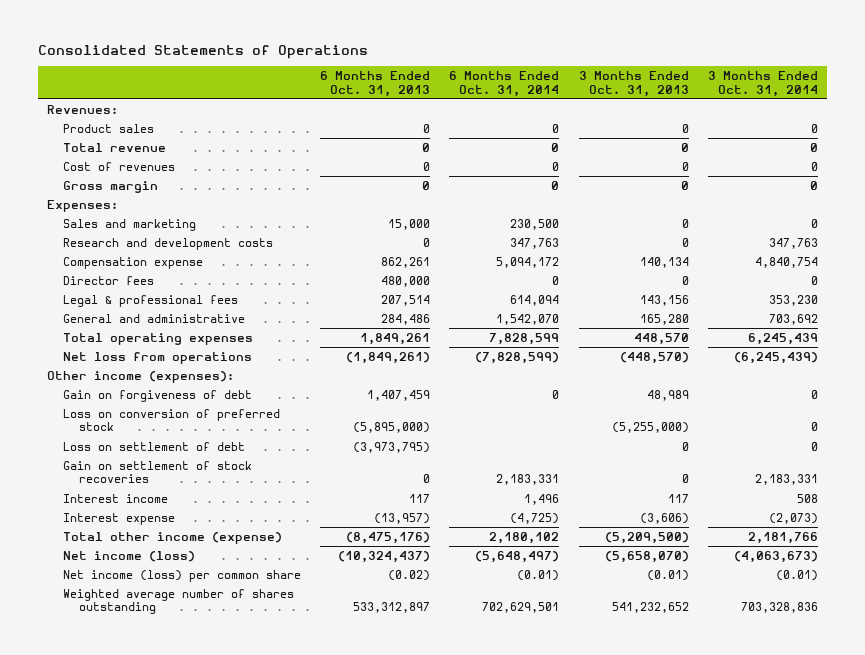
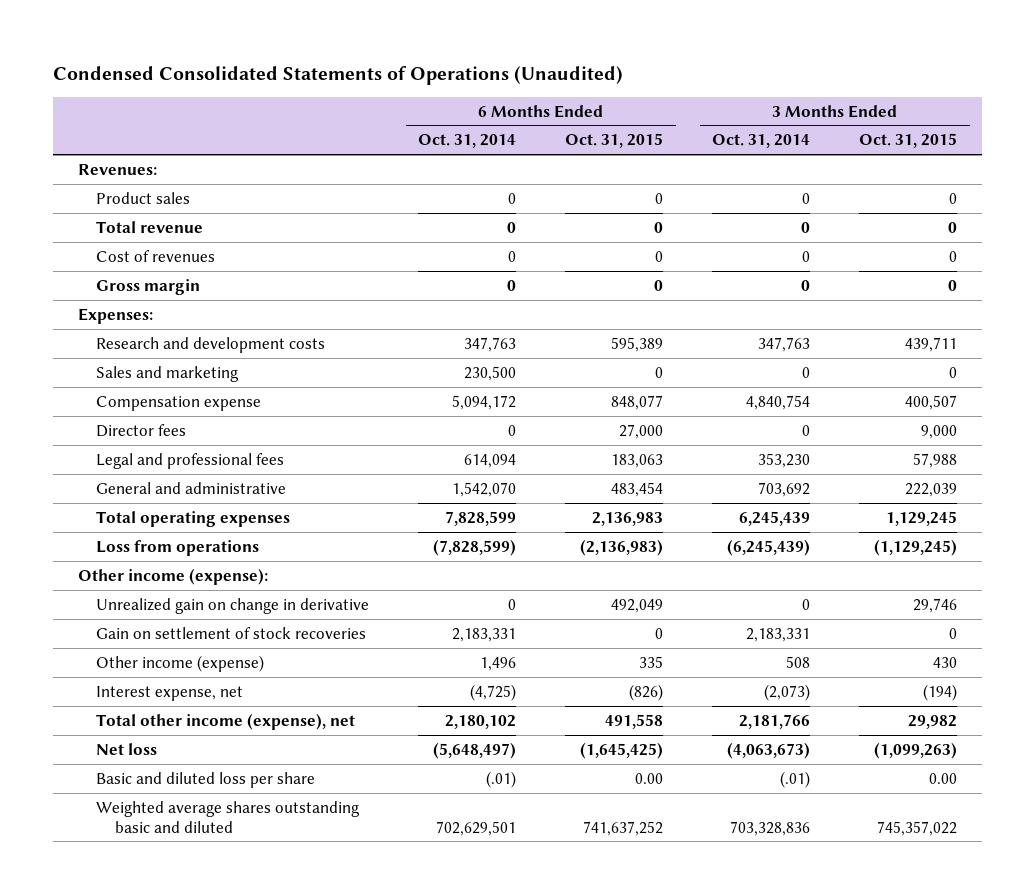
[37,45,368,60] Consolidated Statements of Operations -> [53,65,624,85] Condensed Consolidated Statements of Operations (Unaudited)
[320,71,431,97] 6 Months Ended Oct. 31, 2013 -> none
[578,71,689,97] 3 Months Ended Oct. 31, 2013 -> none
none -> [565,133,664,149] Oct. 31, 2015
none -> [859,133,958,149] Oct. 31, 2015
[62,219,196,232] Sales and marketing -> [96,365,240,382] Sales and marketing
[62,295,238,308] Legal & professional fees -> [96,452,285,469] Legal and professional fees
[62,390,252,403] Gain on forgiveness of debt -> none
[62,409,280,432] Loss on conversion of preferred stock -> none
[62,442,245,452] Loss on settlement of debt -> none
[62,352,252,365] Net loss from operations -> [96,539,260,556] Loss from operations
[47,371,235,384] Other income (expenses): -> [77,567,268,585] Other income (expense):
none -> [96,597,370,614] Unrealized gain on change in derivative
[62,570,301,583] Net income (loss) per common share -> none
[62,494,168,504] Interest income -> [96,654,265,672] Other income (expense)
[62,513,175,526] Interest expense -> [96,685,244,701] Interest expense, net
[62,532,282,545] Total other income (expense) -> [96,712,356,730] Total other income (expense), net
[62,551,195,563] Net income (loss) -> [96,742,158,755] Net loss
none -> [96,771,316,788] Basic and diluted loss per share
[62,589,294,615] Weighted average number of shares outstanding -> [96,800,361,833] Weighted average shares outstanding basic and diluted

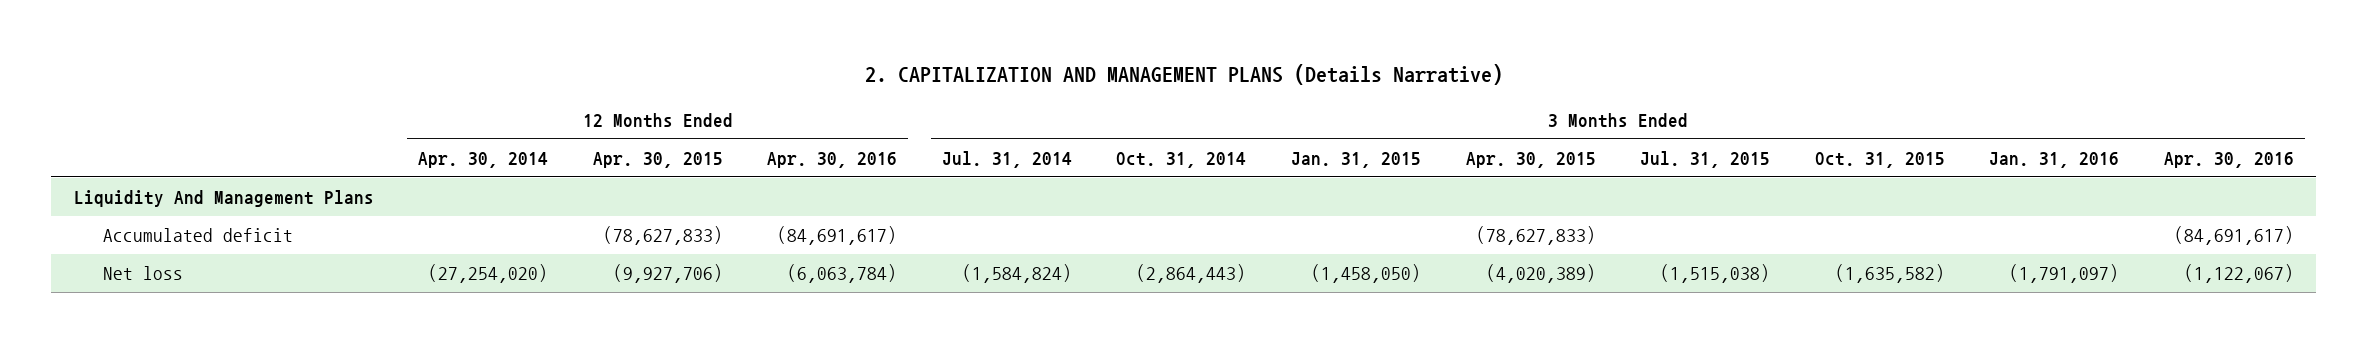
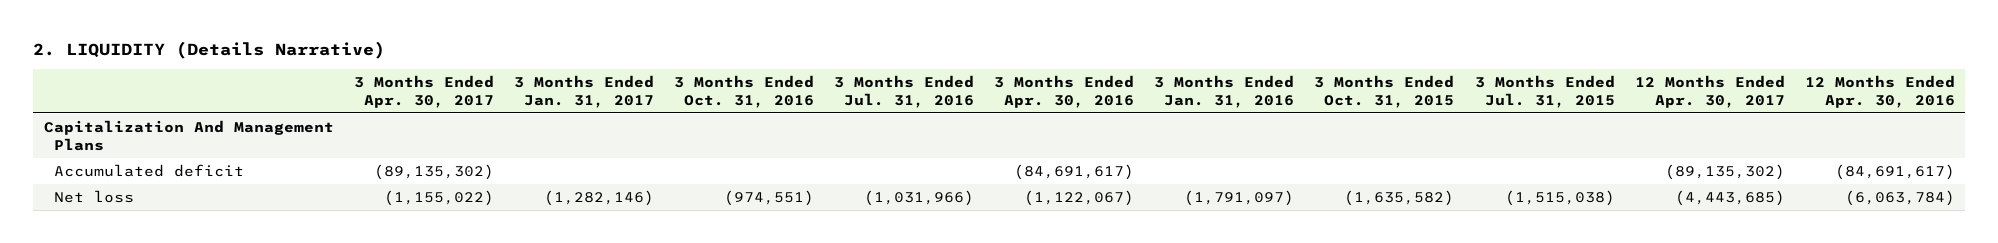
[864,64,1503,86] 2. CAPITALIZATION AND MANAGEMENT PLANS (Details Narrative) -> [33,41,386,60] 2. LIQUIDITY (Details Narrative)
[418,151,549,168] Apr. 30, 2014 -> none
[592,151,723,168] Apr. 30, 2015 -> none
[941,150,1072,168] Jul. 31, 2014 -> none
[1116,151,1247,168] Oct. 31, 2014 -> none
[1290,151,1421,168] Jan. 31, 2015 -> none
[1465,151,1596,168] Apr. 30, 2015 -> none
none -> [353,74,494,108] 3 Months Ended Apr. 30, 2017
none -> [513,74,654,108] 3 Months Ended Jan. 31, 2017
none -> [673,74,814,108] 3 Months Ended Oct. 31, 2016
none -> [834,74,975,108] 3 Months Ended Jul. 31, 2016
none -> [1634,74,1785,108] 12 Months Ended Apr. 30, 2017
[73,190,374,208] Liquidity And Management Plans -> [43,119,334,151] Capitalization And Management Plans

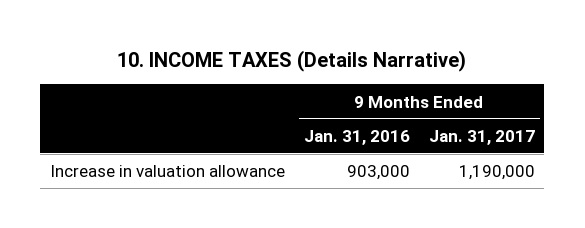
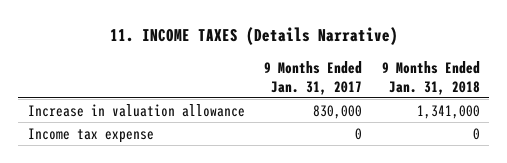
[117,50,467,73] 10. INCOME TAXES (Details Narrative) -> [109,27,398,46] 11. INCOME TAXES (Details Narrative)
[303,129,410,145] Jan. 31, 2016 -> none
none -> [381,61,480,95] 9 Months Ended Jan. 31, 2018
[458,165,535,181] 1,190,000 -> [313,104,363,119] 830,000
none -> [27,127,154,143] Income tax expense

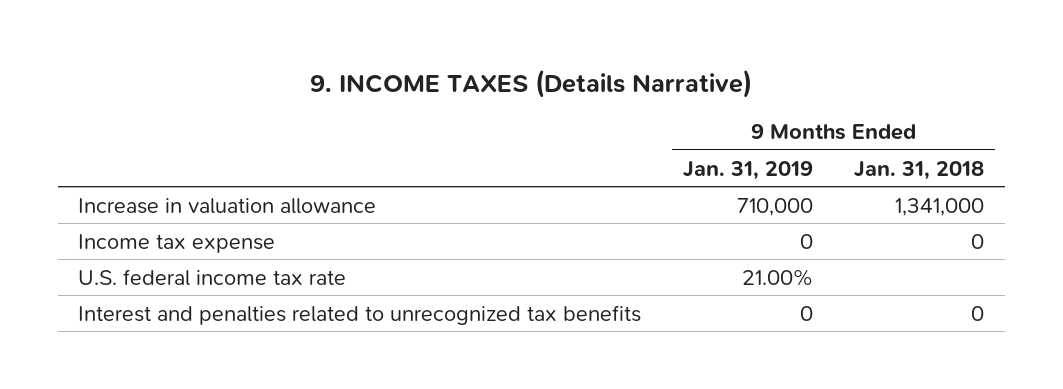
[109,27,398,46] 11. INCOME TAXES (Details Narrative) -> [310,68,753,98] 9. INCOME TAXES (Details Narrative)
[264,61,363,95] 9 Months Ended Jan. 31, 2017 -> none
none -> [682,160,813,180] Jan. 31, 2019
none -> [78,268,347,286] U.S. federal income tax rate
none -> [78,304,642,325] Interest and penalties related to unrecognized tax benefits

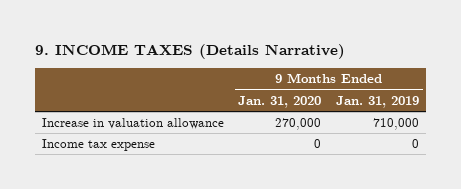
[854,160,985,180] Jan. 31, 2018 -> none
none -> [238,95,322,108] Jan. 31, 2020
[78,268,347,286] U.S. federal income tax rate -> none
[78,304,642,325] Interest and penalties related to unrecognized tax benefits -> none

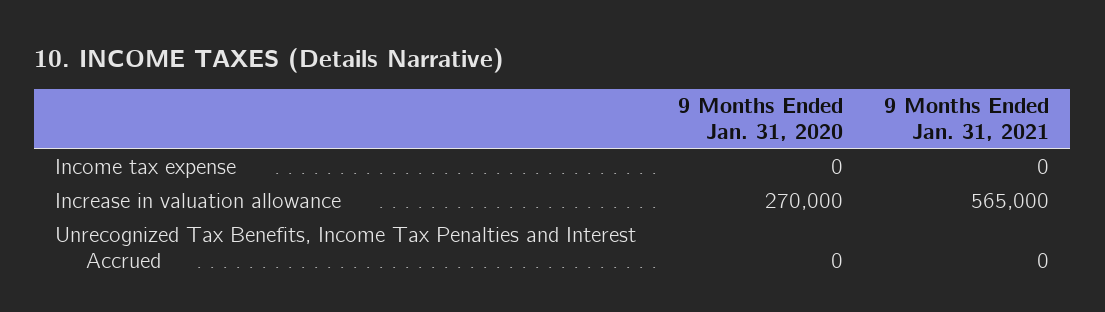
[34,43,345,59] 9. INCOME TAXES (Details Narrative) -> [34,48,505,74] 10. INCOME TAXES (Details Narrative)
[336,95,420,108] Jan. 31, 2019 -> none
none -> [884,98,1050,142] 9 Months Ended Jan. 31, 2021
[41,118,224,130] Increase in valuation allowance -> [55,193,342,209] Increase in valuation allowance
none -> [55,227,637,269] Unrecognized Tax Benefits, Income Tax Penalties and Interest Accrued

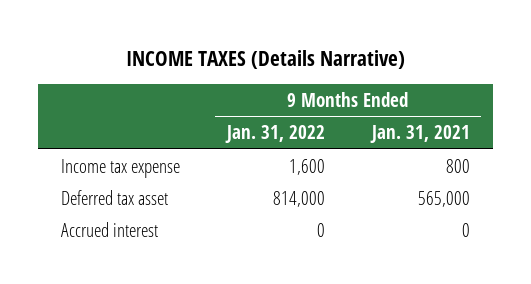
[34,48,505,74] 10. INCOME TAXES (Details Narrative) -> [126,50,406,70] INCOME TAXES (Details Narrative)
[677,98,843,142] 9 Months Ended Jan. 31, 2020 -> none
none -> [224,124,325,143] Jan. 31, 2022
[1037,159,1050,175] 0 -> [445,158,470,173] 800
[55,193,342,209] Increase in valuation allowance -> [61,189,169,205] Deferred tax asset
[55,227,637,269] Unrecognized Tax Benefits, Income Tax Penalties and Interest Accrued -> [61,221,159,237] Accrued interest

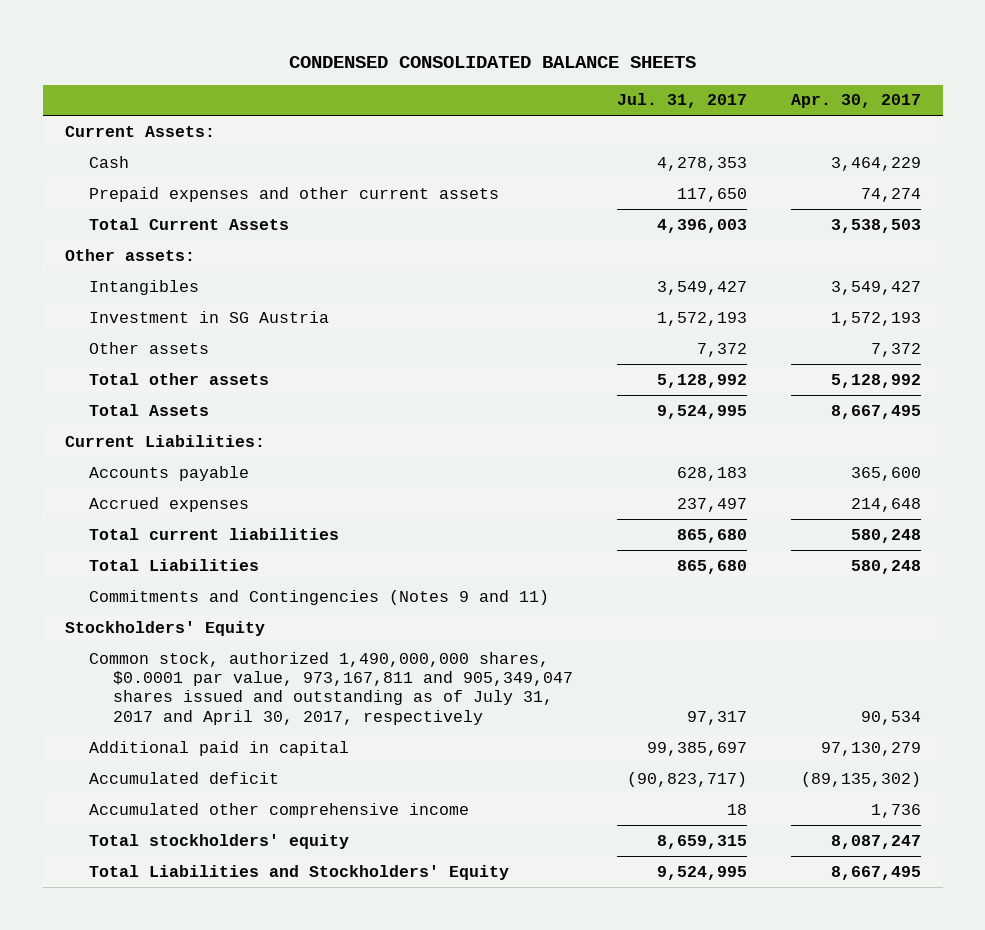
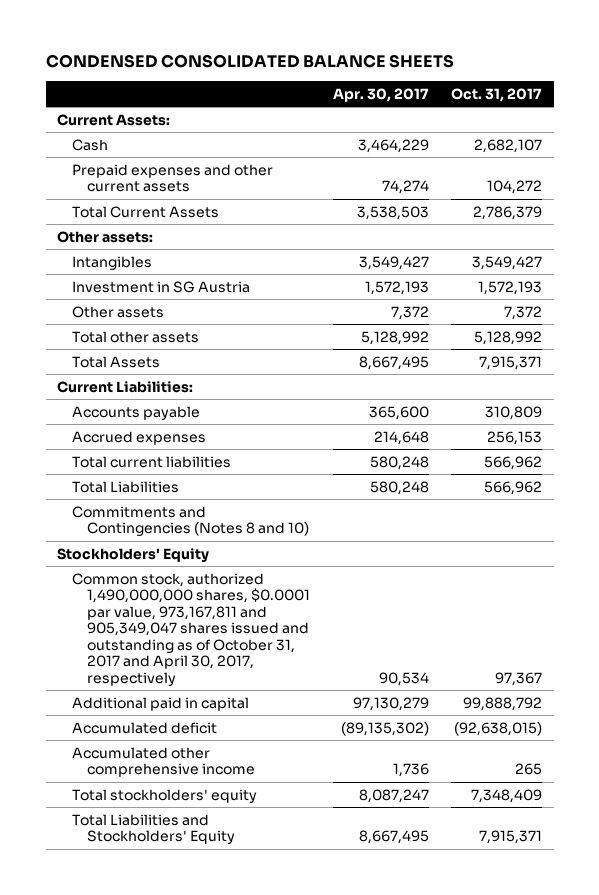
[616,93,747,109] Jul. 31, 2017 -> none
none -> [451,87,543,102] Oct. 31, 2017
[88,589,549,605] Commitments and Contingencies (Notes 9 and 11) -> [71,505,309,537] Commitments and Contingencies (Notes 8 and 10)
[88,651,574,725] Common stock, authorized 1,490,000,000 shares, $0.0001 par value, 973,167,811 and 905,349,047 shares issued and outstanding as of July 31, 2017 and April 30, 2017, respectively -> [71,572,310,686] Common stock, authorized 1,490,000,000 shares, $0.0001 par value, 973,167,811 and 905,349,047 shares issued and outstanding as of October 31, 2017 and April 30, 2017, respectively

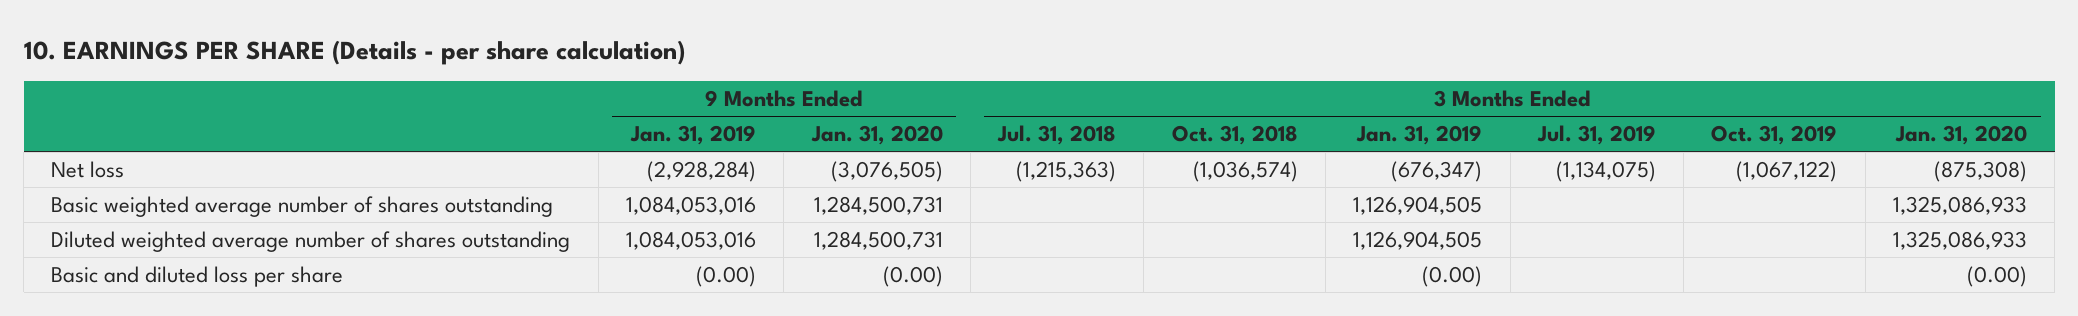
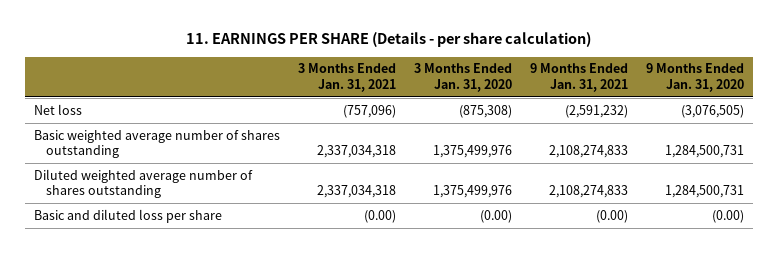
[23,39,685,65] 10. EARNINGS PER SHARE (Details - per share calculation) -> [185,31,591,47] 11. EARNINGS PER SHARE (Details - per share calculation)
[630,125,757,146] Jan. 31, 2019 -> none
[997,125,1117,146] Jul. 31, 2018 -> none
[1171,125,1298,146] Oct. 31, 2018 -> none
[1356,125,1483,146] Jan. 31, 2019 -> none
[1536,125,1656,146] Jul. 31, 2019 -> none
[1711,125,1838,146] Oct. 31, 2019 -> none
none -> [297,63,396,92] 3 Months Ended Jan. 31, 2021
none -> [529,63,628,92] 9 Months Ended Jan. 31, 2021
[1892,195,2027,215] 1,325,086,933 -> [432,145,512,159] 1,375,499,976
[1892,230,2027,250] 1,325,086,933 -> [432,185,512,199] 1,375,499,976

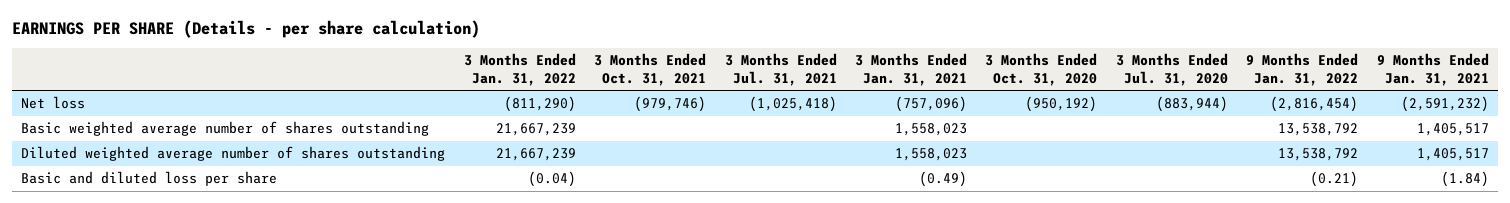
[185,31,591,47] 11. EARNINGS PER SHARE (Details - per share calculation) -> [12,20,481,39] EARNINGS PER SHARE (Details - per share calculation)
[413,63,512,92] 3 Months Ended Jan. 31, 2020 -> none
[645,63,744,92] 9 Months Ended Jan. 31, 2020 -> none
none -> [463,53,576,87] 3 Months Ended Jan. 31, 2022
none -> [594,53,707,87] 3 Months Ended Oct. 31, 2021
none -> [724,53,837,87] 3 Months Ended Jul. 31, 2021
none -> [985,53,1098,87] 3 Months Ended Oct. 31, 2020
none -> [1115,53,1228,87] 3 Months Ended Jul. 31, 2020
none -> [1246,53,1359,87] 9 Months Ended Jan. 31, 2022
[316,145,396,159] 2,337,034,318 -> [894,123,967,137] 1,558,023
[548,145,628,159] 2,108,274,833 -> [1416,123,1489,137] 1,405,517
[316,185,396,199] 2,337,034,318 -> [894,148,967,162] 1,558,023
[548,185,628,199] 2,108,274,833 -> [1416,148,1489,162] 1,405,517
[363,209,396,223] (0.00) -> [918,171,967,188] (0.49)
[595,209,628,223] (0.00) -> [1440,171,1489,188] (1.84)

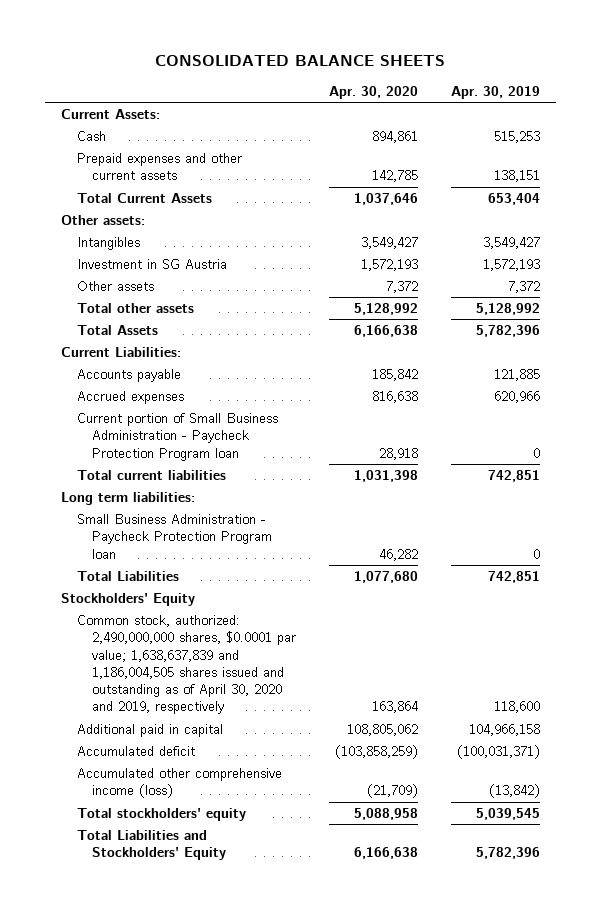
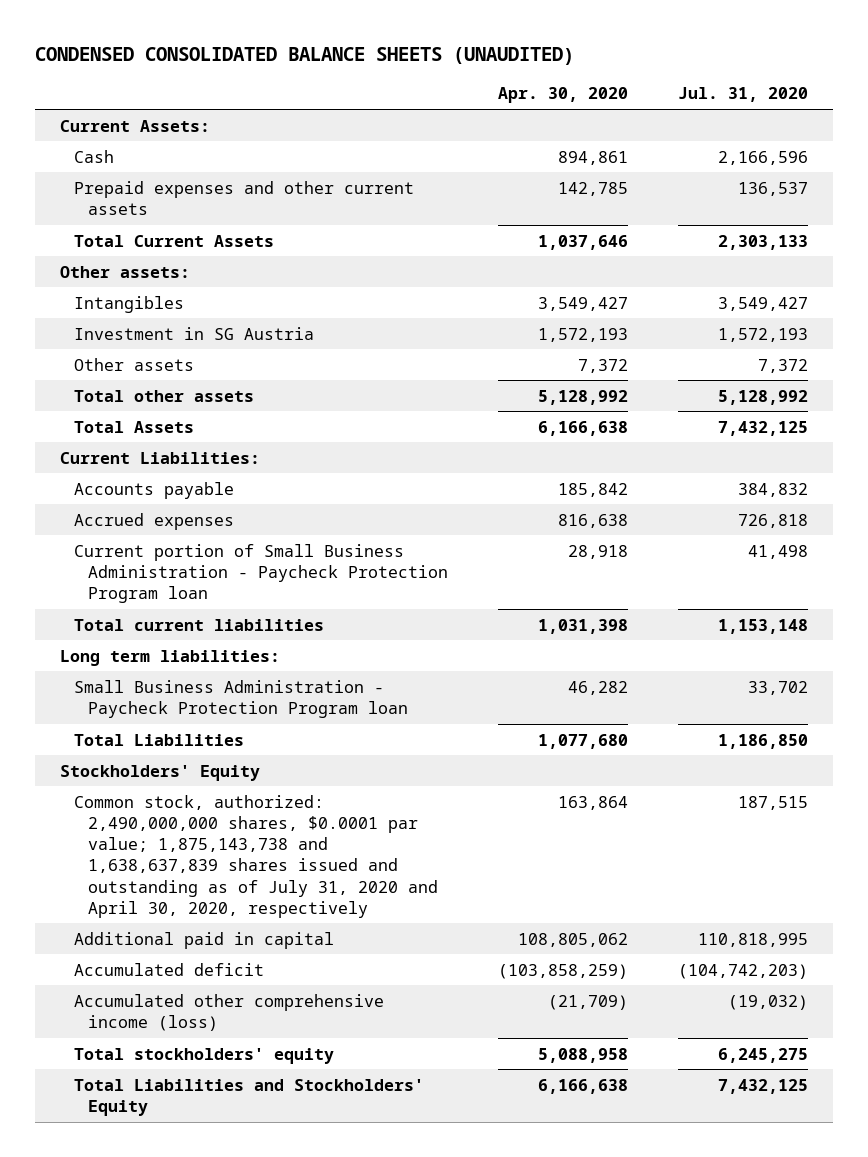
[155,55,446,67] CONSOLIDATED BALANCE SHEETS -> [35,47,575,66] CONDENSED CONSOLIDATED BALANCE SHEETS (UNAUDITED)
[450,85,540,99] Apr. 30, 2019 -> none
none -> [677,87,808,103] Jul. 31, 2020
[76,614,297,715] Common stock, authorized: 2,490,000,000 shares, $0.0001 par value; 1,638,637,839 and 1,186,004,505 shares issued and outstanding as of April 30, 2020 and 2019, respectively -> [74,794,438,918] Common stock, authorized: 2,490,000,000 shares, $0.0001 par value; 1,875,143,738 and 1,638,637,839 shares issued and outstanding as of July 31, 2020 and April 30, 2020, respectively

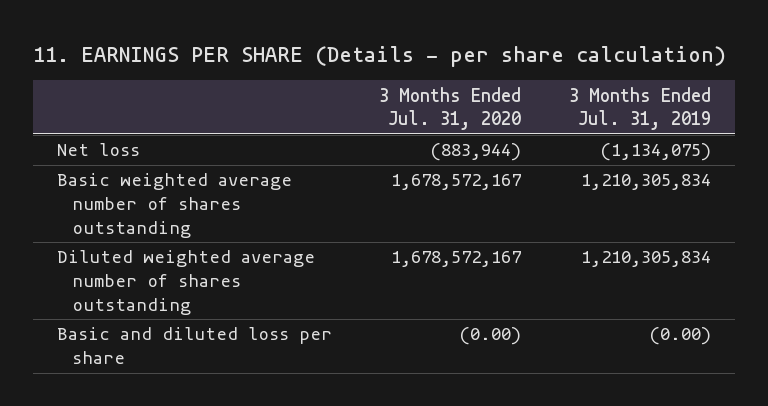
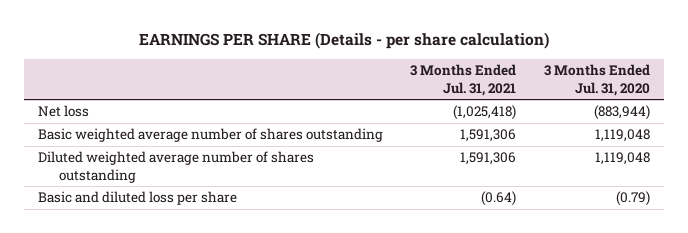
[32,45,726,67] 11. EARNINGS PER SHARE (Details - per share calculation) -> [138,32,549,50] EARNINGS PER SHARE (Details - per share calculation)
[569,86,712,131] 3 Months Ended Jul. 31, 2019 -> none
none -> [410,63,517,96] 3 Months Ended Jul. 31, 2021
[391,174,522,191] 1,678,572,167 -> [595,129,651,143] 1,119,048
[391,251,522,268] 1,678,572,167 -> [595,152,651,166] 1,119,048
[459,327,522,346] (0.00) -> [616,191,651,207] (0.79)

